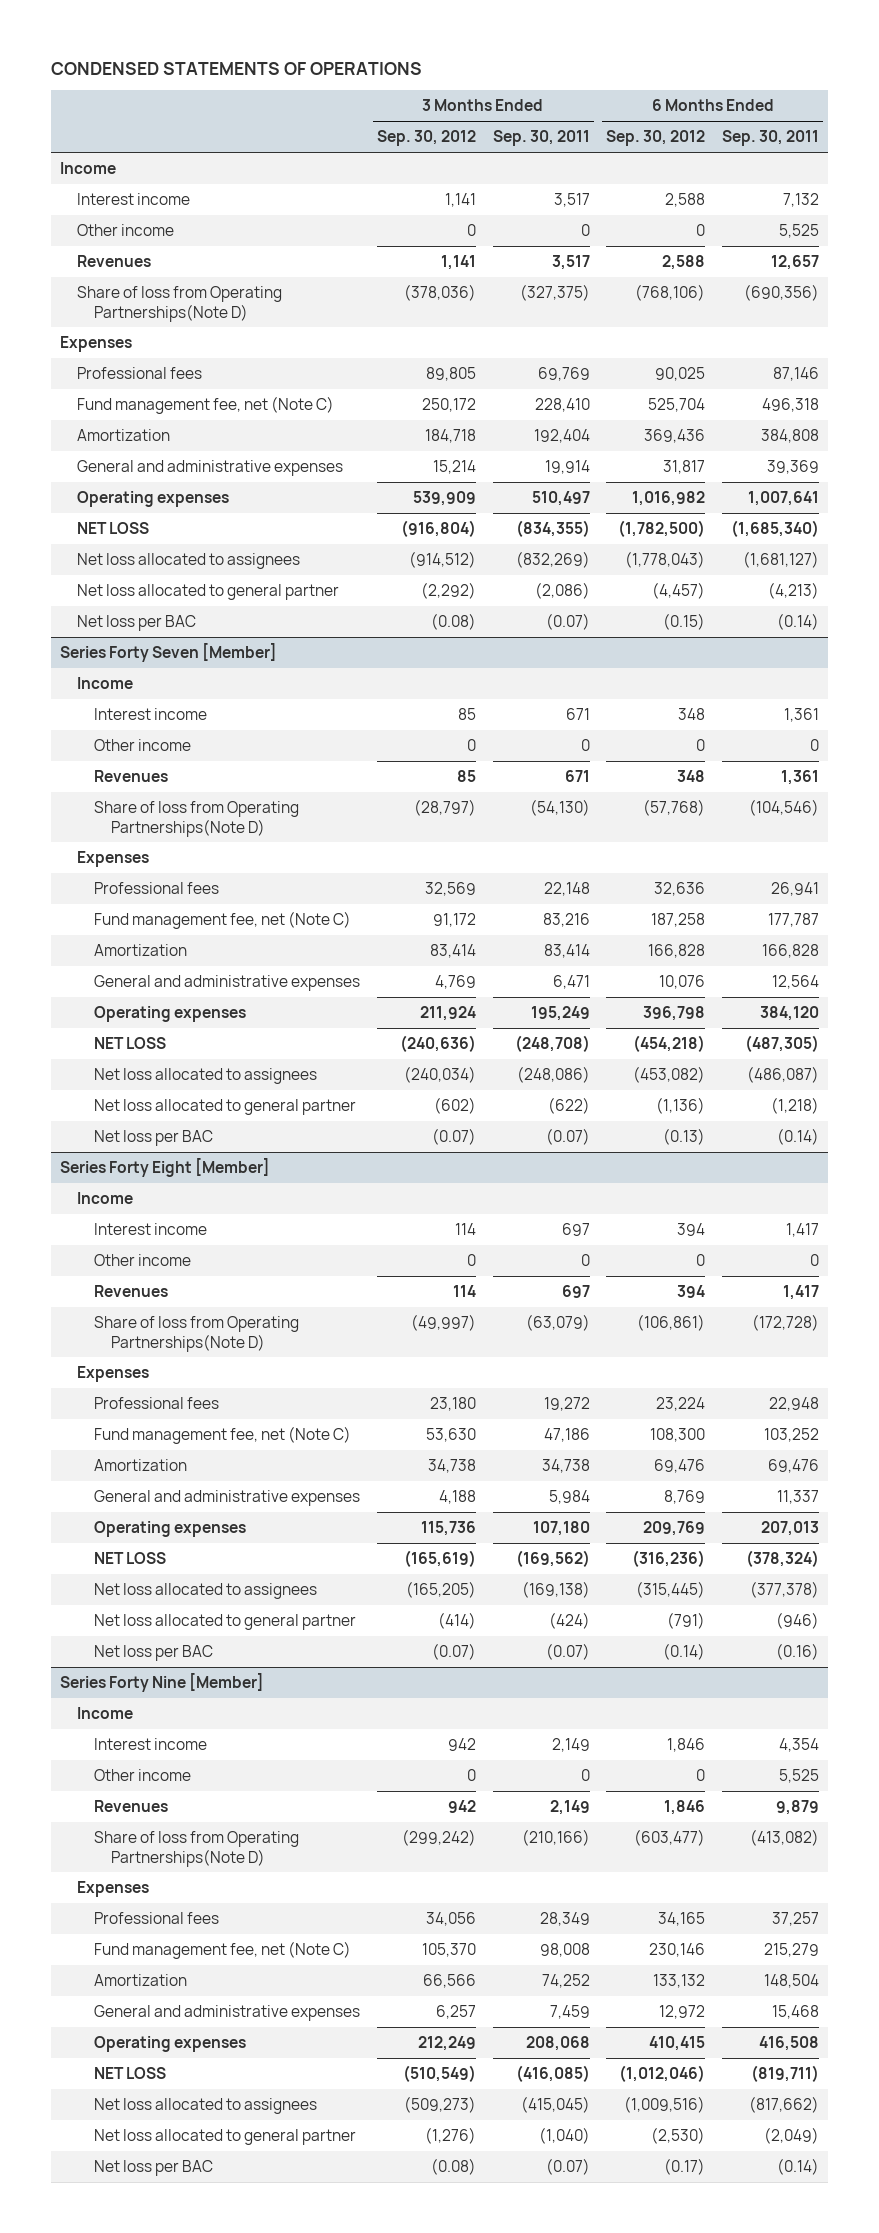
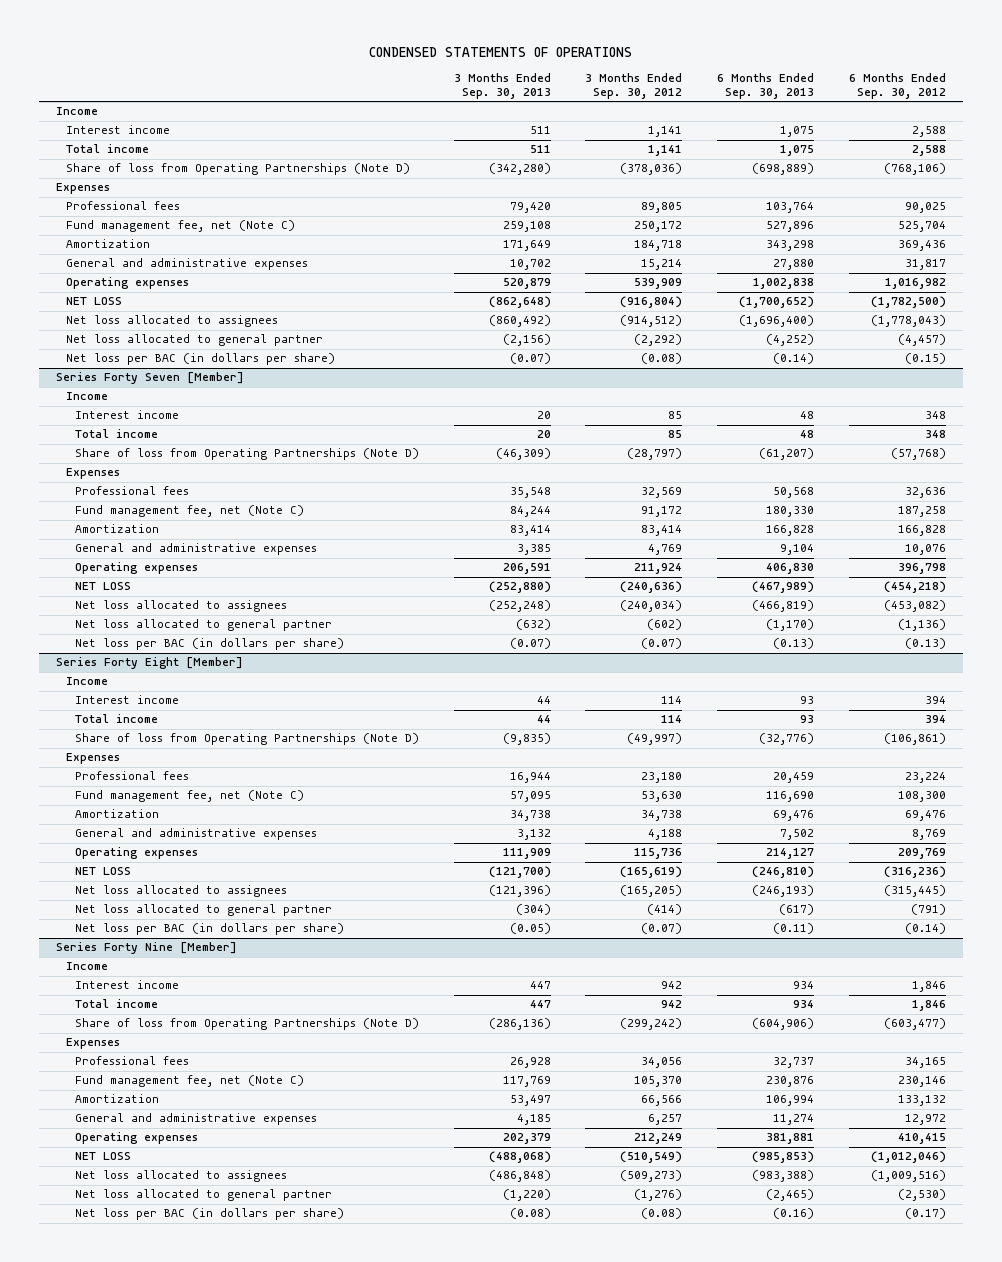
[492,130,590,147] Sep. 30, 2011 -> none
[722,130,820,147] Sep. 30, 2011 -> none
none -> [453,73,551,99] 3 Months Ended Sep. 30, 2013
none -> [717,73,815,99] 6 Months Ended Sep. 30, 2013
[76,224,174,237] Other income -> none
[76,255,151,268] Revenues -> [65,144,149,154] Total income
[76,286,282,322] Share of loss from Operating Partnerships(Note D) -> [65,163,410,176] Share of loss from Operating Partnerships (Note D)
[76,615,196,632] Net loss per BAC -> [65,353,335,366] Net loss per BAC (in dollars per share)
[93,739,191,752] Other income -> none
[93,770,168,783] Revenues -> [74,429,158,439] Total income
[93,801,299,837] Share of loss from Operating Partnerships(Note D) -> [74,448,419,461] Share of loss from Operating Partnerships (Note D)
[93,1130,213,1147] Net loss per BAC -> [74,638,344,651] Net loss per BAC (in dollars per share)
[93,1254,191,1267] Other income -> none
[93,1285,168,1298] Revenues -> [74,714,158,724] Total income
[93,1316,299,1352] Share of loss from Operating Partnerships(Note D) -> [74,733,419,746] Share of loss from Operating Partnerships (Note D)
[93,1645,213,1662] Net loss per BAC -> [74,923,344,936] Net loss per BAC (in dollars per share)
[93,1769,191,1782] Other income -> none
[93,1800,168,1813] Revenues -> [74,999,158,1009] Total income
[93,1831,299,1867] Share of loss from Operating Partnerships(Note D) -> [74,1018,419,1031] Share of loss from Operating Partnerships (Note D)
[93,2160,213,2177] Net loss per BAC -> [74,1208,344,1221] Net loss per BAC (in dollars per share)

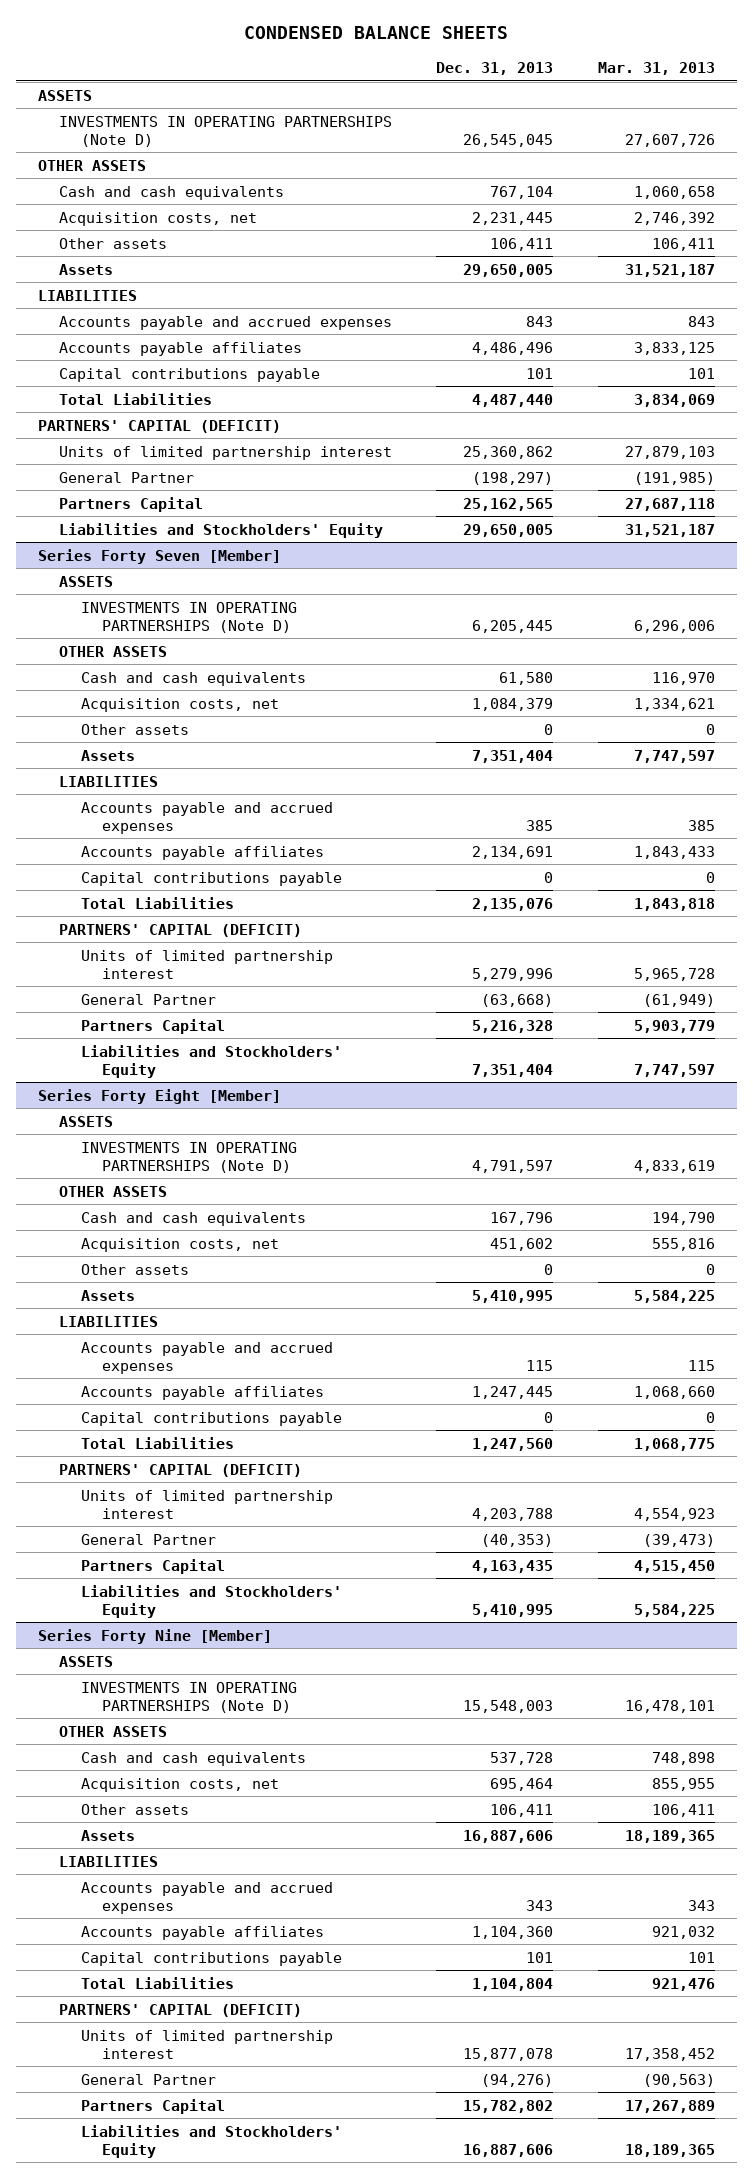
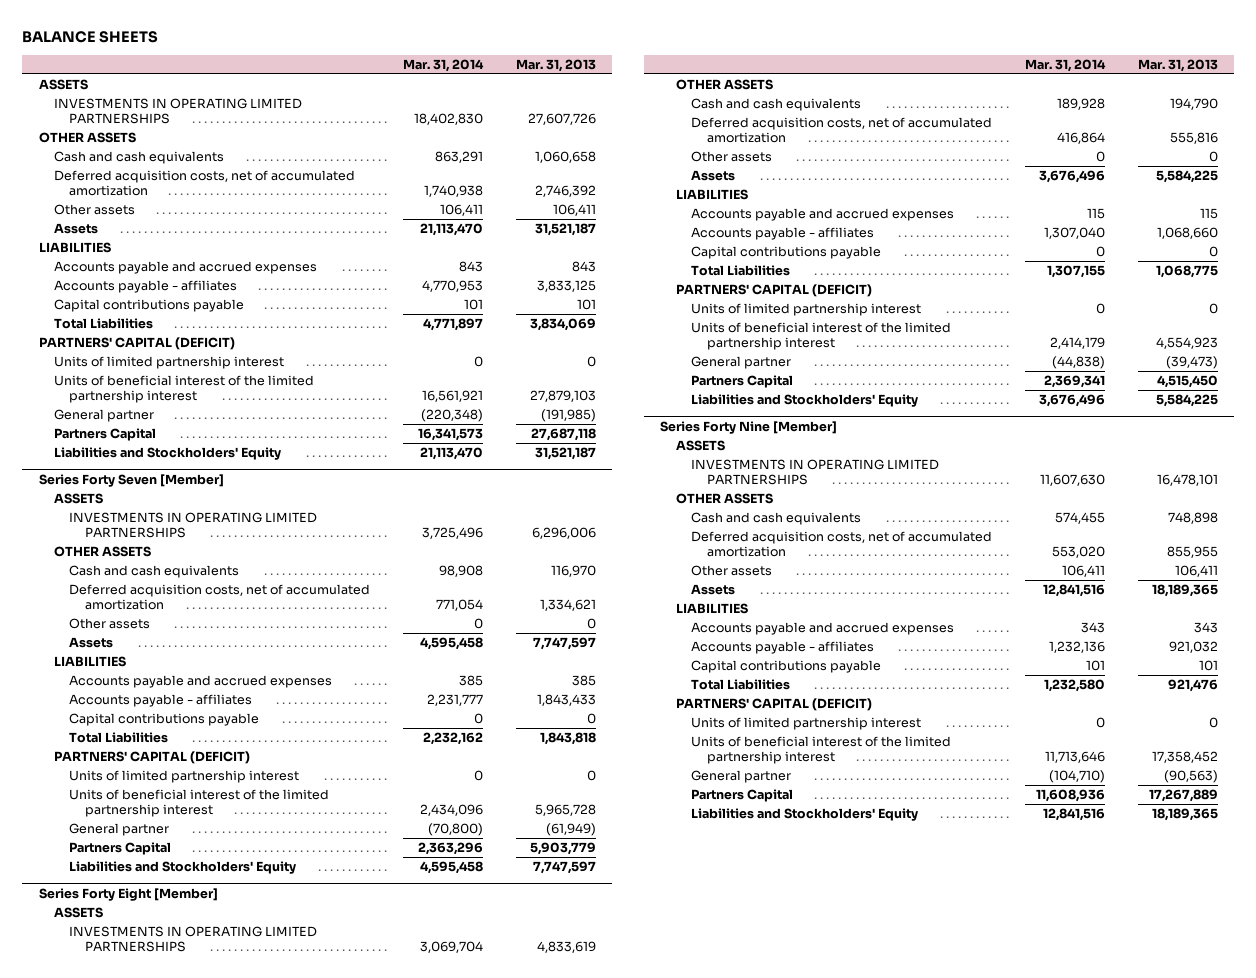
[244,26,509,40] CONDENSED BALANCE SHEETS -> [22,31,159,44] BALANCE SHEETS
[436,62,554,76] Dec. 31, 2013 -> none
none -> [403,59,485,73] Mar. 31, 2014
[59,115,393,147] INVESTMENTS IN OPERATING PARTNERSHIPS (Note D) -> [54,98,303,125] INVESTMENTS IN OPERATING LIMITED PARTNERSHIPS
[59,211,258,226] Acquisition costs, net -> [54,170,356,197] Deferred acquisition costs, net of accumulated amortization
[59,341,303,356] Accounts payable affiliates -> [54,280,238,294] Accounts payable - affiliates
[624,445,715,459] 27,879,103 -> [586,356,596,368] 0
none -> [54,375,315,404] Units of beneficial interest of the limited partnership interest
[59,471,195,483] General Partner -> [54,409,155,423] General partner
[80,601,297,633] INVESTMENTS IN OPERATING PARTNERSHIPS (Note D) -> [69,512,318,539] INVESTMENTS IN OPERATING LIMITED PARTNERSHIPS
[80,697,279,712] Acquisition costs, net -> [69,584,371,611] Deferred acquisition costs, net of accumulated amortization
[80,845,324,860] Accounts payable affiliates -> [69,694,253,708] Accounts payable - affiliates
[633,967,715,981] 5,965,728 -> [586,770,596,782] 0
none -> [69,789,330,818] Units of beneficial interest of the limited partnership interest
[80,993,216,1005] General Partner -> [69,823,170,837] General partner
[80,1141,297,1173] INVESTMENTS IN OPERATING PARTNERSHIPS (Note D) -> [69,926,318,953] INVESTMENTS IN OPERATING LIMITED PARTNERSHIPS
[80,1237,279,1252] Acquisition costs, net -> [691,117,993,144] Deferred acquisition costs, net of accumulated amortization
[80,1385,324,1400] Accounts payable affiliates -> [691,227,875,241] Accounts payable - affiliates
[633,1507,715,1521] 4,554,923 -> [1208,303,1218,315] 0
none -> [691,322,952,351] Units of beneficial interest of the limited partnership interest
[80,1533,216,1545] General Partner -> [691,356,792,370] General partner
[80,1681,297,1713] INVESTMENTS IN OPERATING PARTNERSHIPS (Note D) -> [691,459,940,486] INVESTMENTS IN OPERATING LIMITED PARTNERSHIPS
[80,1777,279,1792] Acquisition costs, net -> [691,531,993,558] Deferred acquisition costs, net of accumulated amortization
[80,1925,324,1940] Accounts payable affiliates -> [691,641,875,655] Accounts payable - affiliates
[624,2047,715,2061] 17,358,452 -> [1208,717,1218,729] 0
none -> [691,736,952,765] Units of beneficial interest of the limited partnership interest
[80,2073,216,2085] General Partner -> [691,770,792,784] General partner

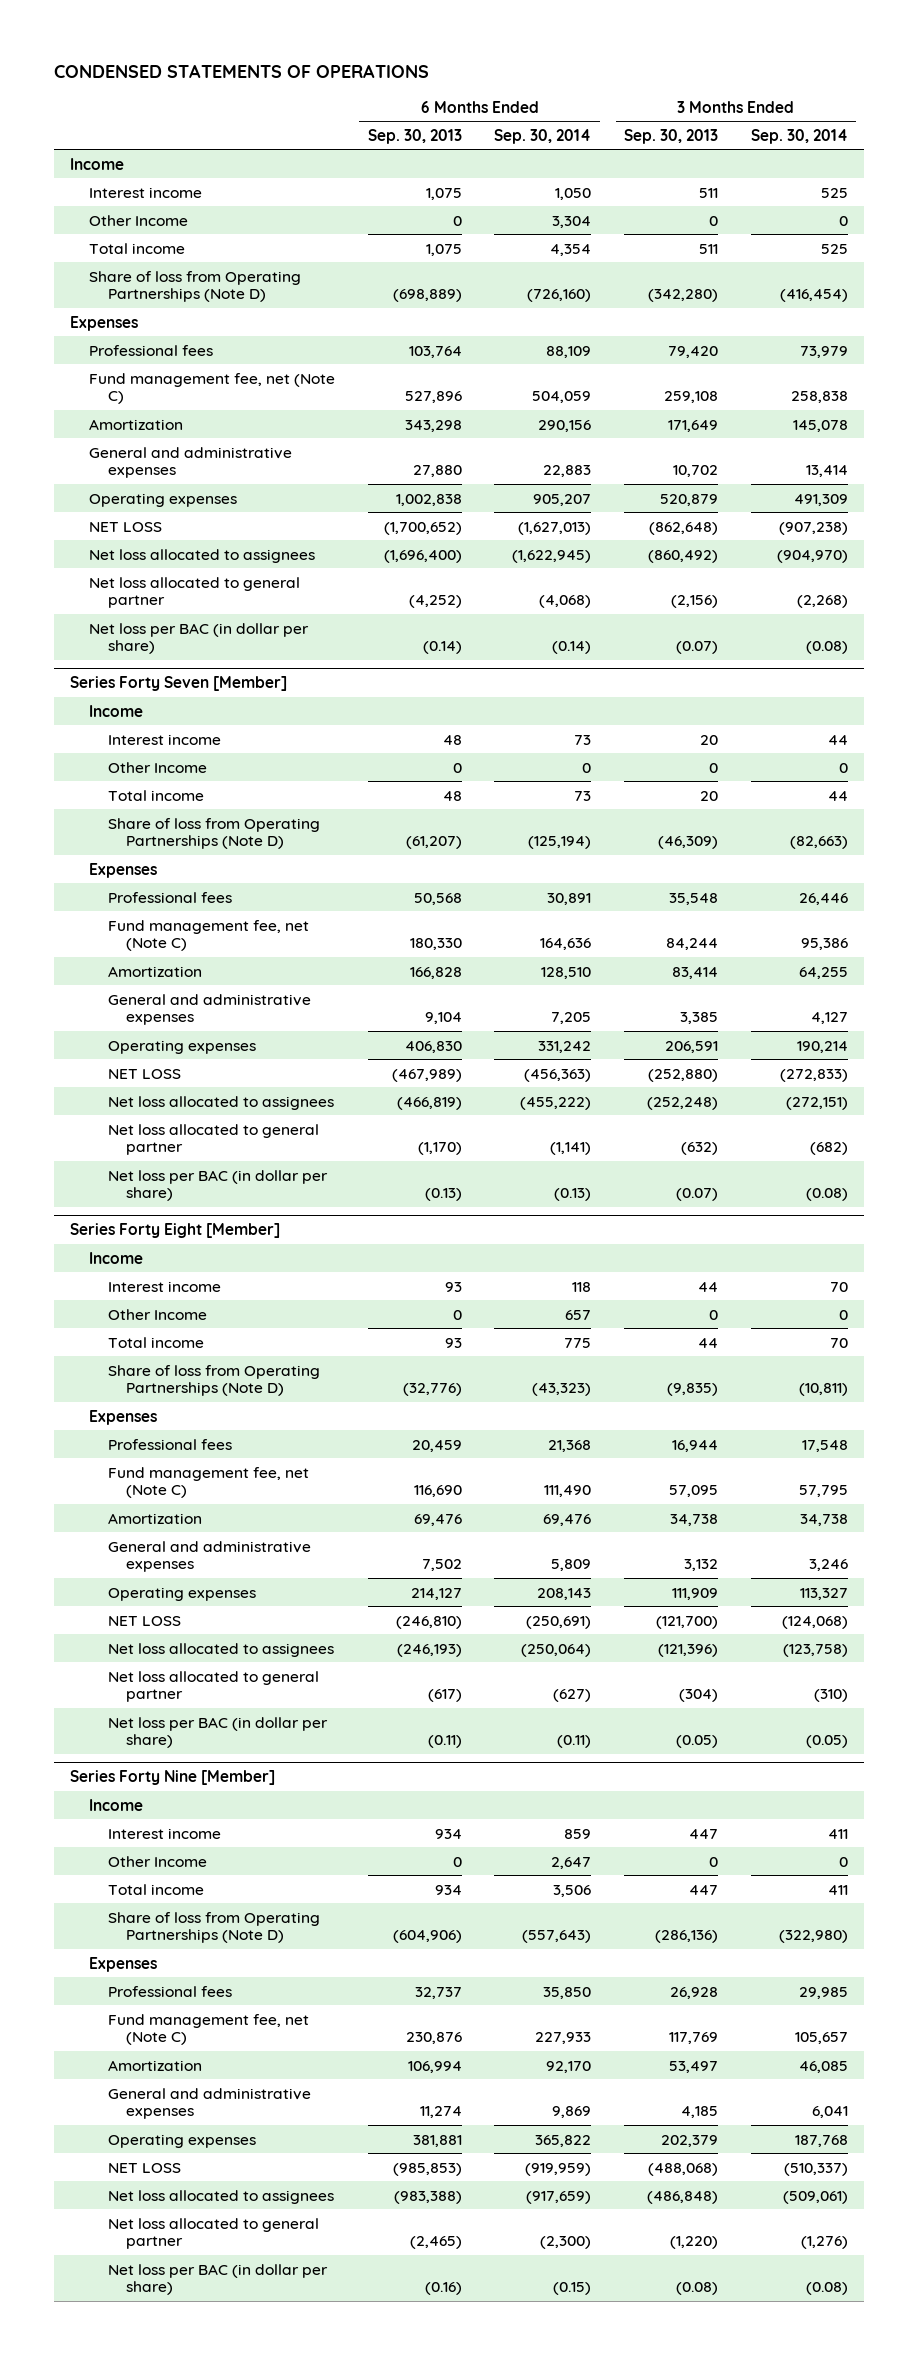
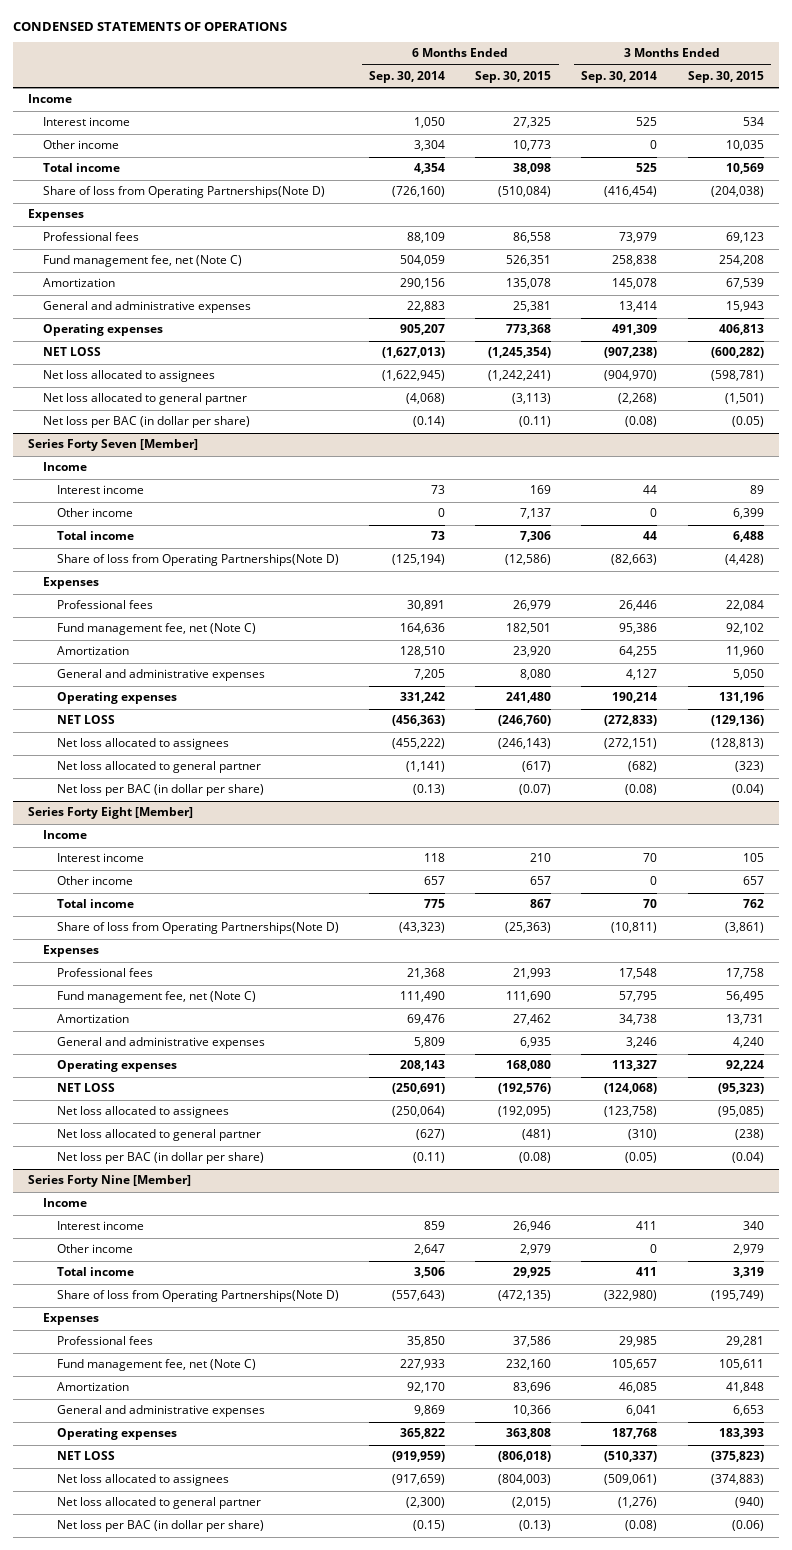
[367,128,462,144] Sep. 30, 2013 -> none
[624,128,719,144] Sep. 30, 2013 -> none
none -> [475,70,552,83] Sep. 30, 2015
none -> [687,70,764,83] Sep. 30, 2015
[88,214,188,226] Other Income -> [42,140,119,150] Other income
[88,270,301,303] Share of loss from Operating Partnerships (Note D) -> [42,186,325,199] Share of loss from Operating Partnerships(Note D)
[107,761,207,773] Other Income -> [57,508,134,518] Other income
[107,817,320,850] Share of loss from Operating Partnerships (Note D) -> [57,554,340,567] Share of loss from Operating Partnerships(Note D)
[107,1308,207,1320] Other Income -> [57,876,134,886] Other income
[107,1364,320,1397] Share of loss from Operating Partnerships (Note D) -> [57,922,340,935] Share of loss from Operating Partnerships(Note D)
[107,1855,207,1867] Other Income -> [57,1244,134,1254] Other income
[107,1911,320,1944] Share of loss from Operating Partnerships (Note D) -> [57,1290,340,1303] Share of loss from Operating Partnerships(Note D)

